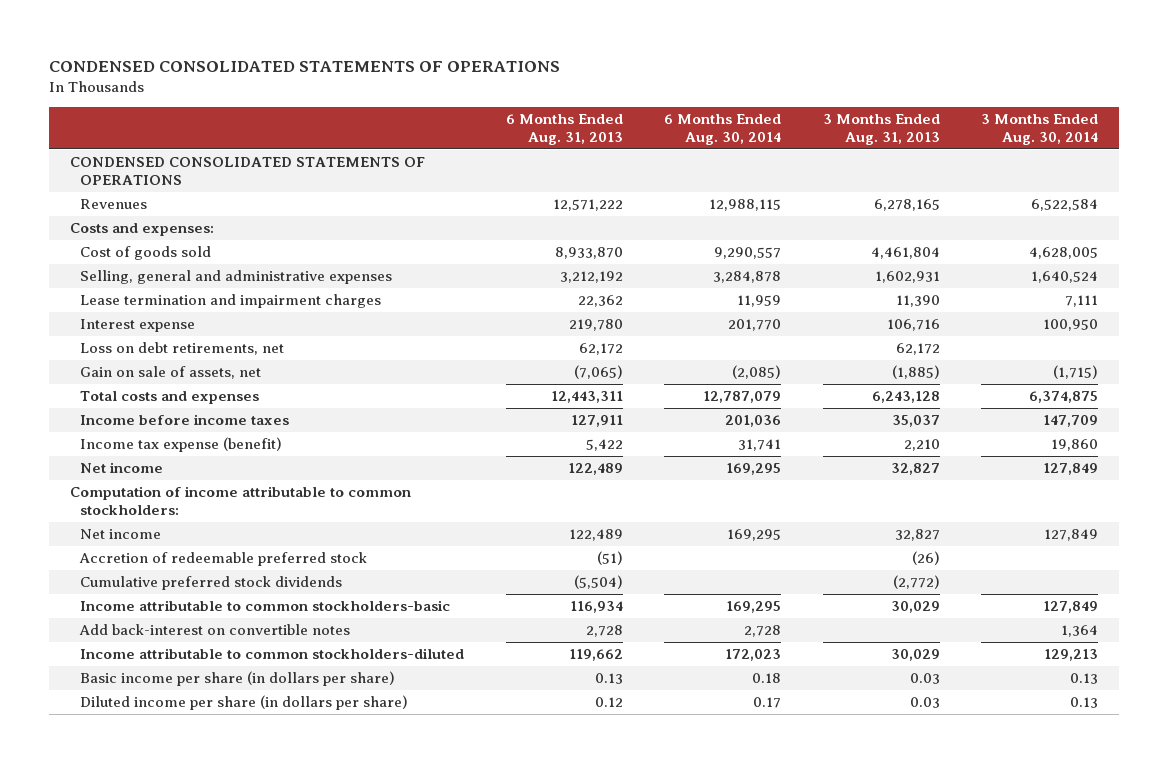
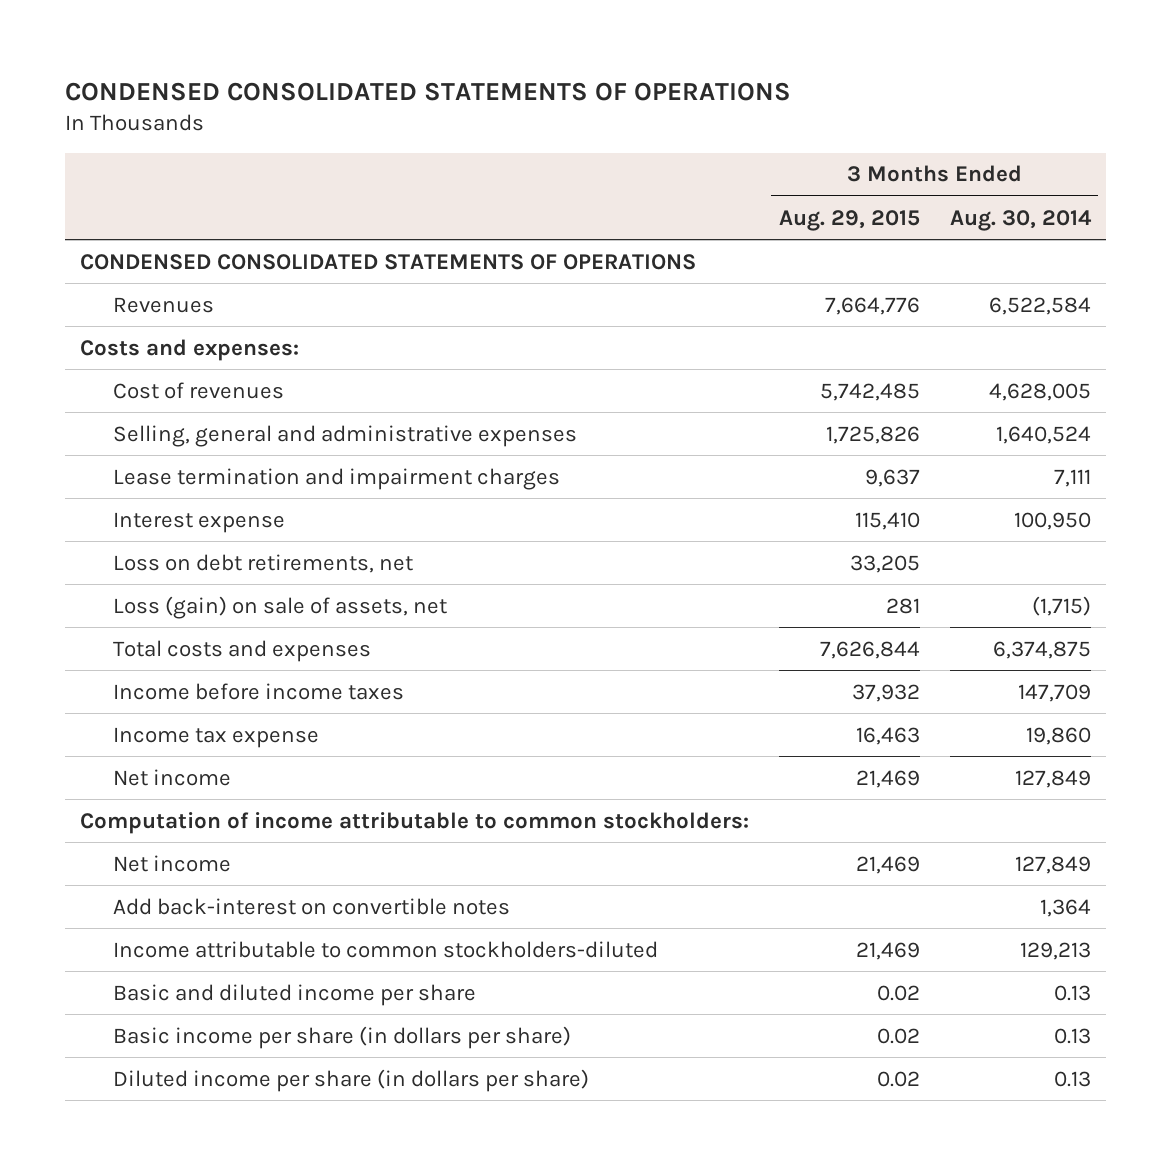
[505,113,623,145] 6 Months Ended Aug. 31, 2013 -> none
[664,113,782,145] 6 Months Ended Aug. 30, 2014 -> none
[822,113,940,145] 3 Months Ended Aug. 31, 2013 -> none
none -> [778,209,920,231] Aug. 29, 2015
[80,246,212,261] Cost of goods sold -> [113,381,285,399] Cost of revenues
[80,366,262,380] Gain on sale of assets, net -> [113,595,448,619] Loss (gain) on sale of assets, net
[80,437,283,453] Income tax expense (benefit) -> [113,726,320,748] Income tax expense
[79,552,368,567] Accretion of redeemable preferred stock -> none
[80,576,343,591] Cumulative preferred stock dividends -> none
[80,600,451,612] Income attributable to common stockholders-basic -> none
none -> [113,983,477,1006] Basic and diluted income per share

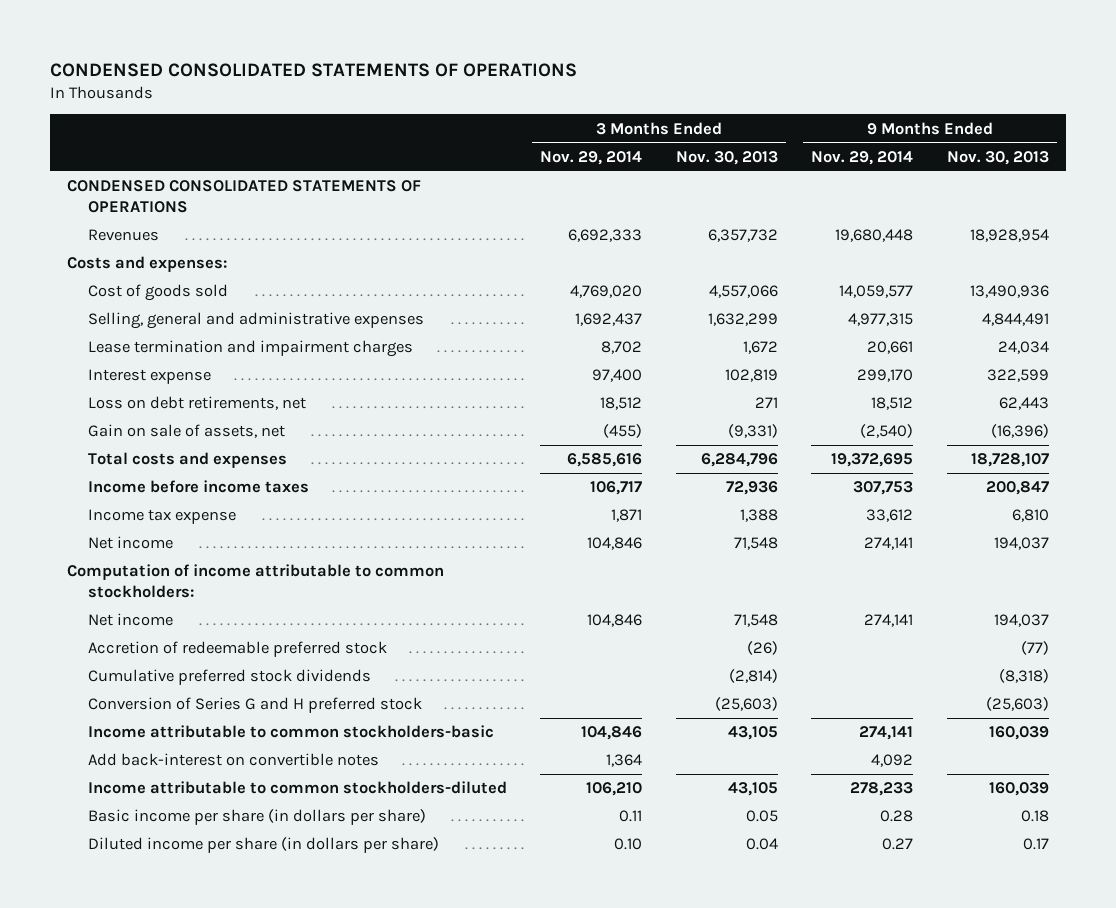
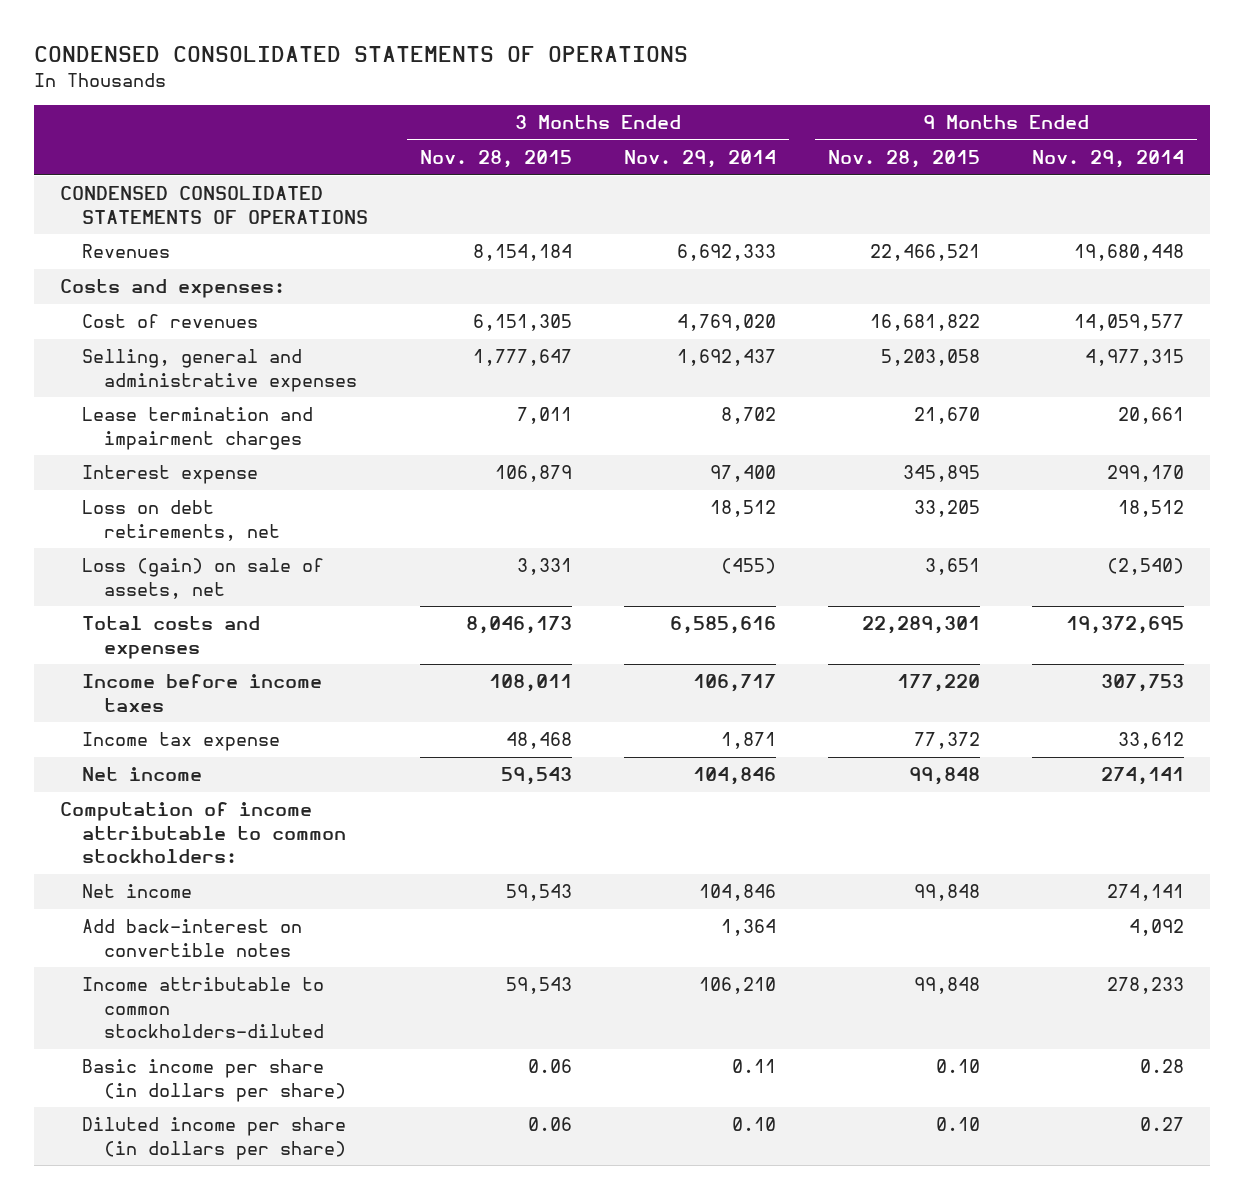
[675,150,778,165] Nov. 30, 2013 -> none
[947,150,1050,165] Nov. 30, 2013 -> none
none -> [420,150,573,169] Nov. 28, 2015
none -> [828,150,981,169] Nov. 28, 2015
[87,284,228,302] Cost of goods sold -> [82,314,259,329] Cost of revenues
[87,424,285,439] Gain on sale of assets, net -> [82,558,325,599] Loss (gain) on sale of assets, net
[87,641,387,658] Accretion of redeemable preferred stock -> none
[87,669,371,686] Cumulative preferred stock dividends -> none
[87,697,422,714] Conversion of Series G and H preferred stock -> none
[87,725,494,739] Income attributable to common stockholders-basic -> none

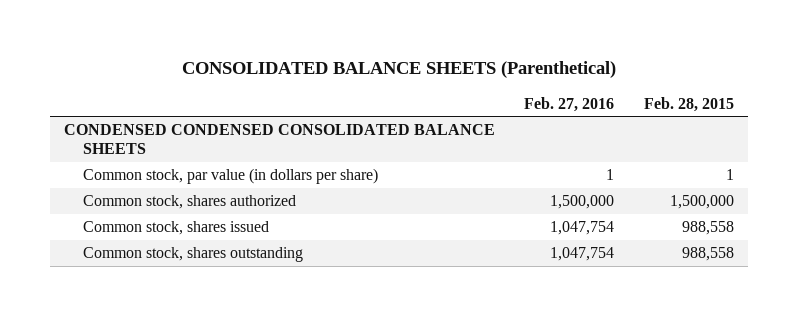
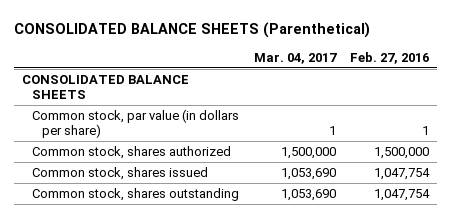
[643,96,734,112] Feb. 28, 2015 -> none
none -> [253,53,337,65] Mar. 04, 2017
[64,124,496,155] CONDENSED CONDENSED CONSOLIDATED BALANCE SHEETS -> [21,74,189,99] CONSOLIDATED BALANCE SHEETS

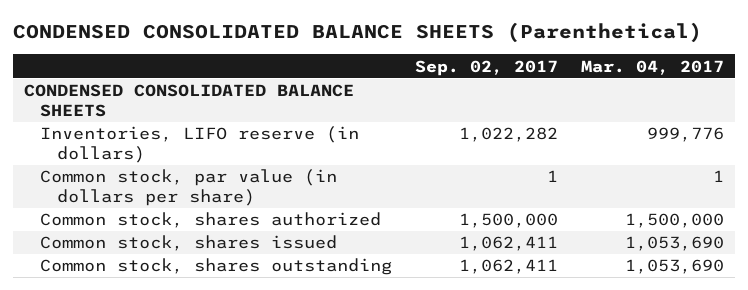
[14,22,371,39] CONSOLIDATED BALANCE SHEETS (Parenthetical) -> [12,22,702,44] CONDENSED CONSOLIDATED BALANCE SHEETS (Parenthetical)
[350,52,430,65] Feb. 27, 2016 -> none
none -> [415,59,559,76] Sep. 02, 2017
[21,74,189,99] CONSOLIDATED BALANCE SHEETS -> [24,84,355,117] CONDENSED CONSOLIDATED BALANCE SHEETS
none -> [40,126,360,163] Inventories, LIFO reserve (in dollars)

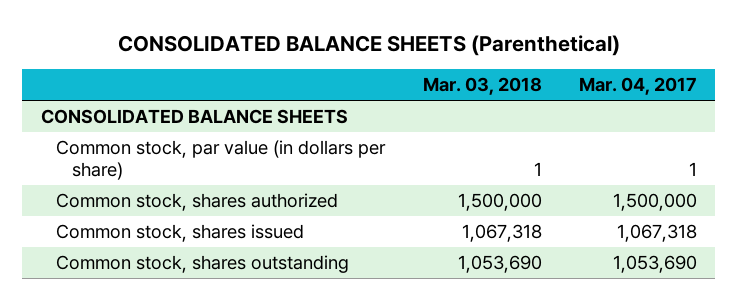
[12,22,702,44] CONDENSED CONSOLIDATED BALANCE SHEETS (Parenthetical) -> [117,34,620,56] CONSOLIDATED BALANCE SHEETS (Parenthetical)
[415,59,559,76] Sep. 02, 2017 -> none
none -> [422,77,542,96] Mar. 03, 2018
[40,126,360,163] Inventories, LIFO reserve (in dollars) -> none
[24,84,355,117] CONDENSED CONSOLIDATED BALANCE SHEETS -> [40,108,348,124] CONSOLIDATED BALANCE SHEETS
[624,236,724,252] 1,053,690 -> [616,223,697,242] 1,067,318

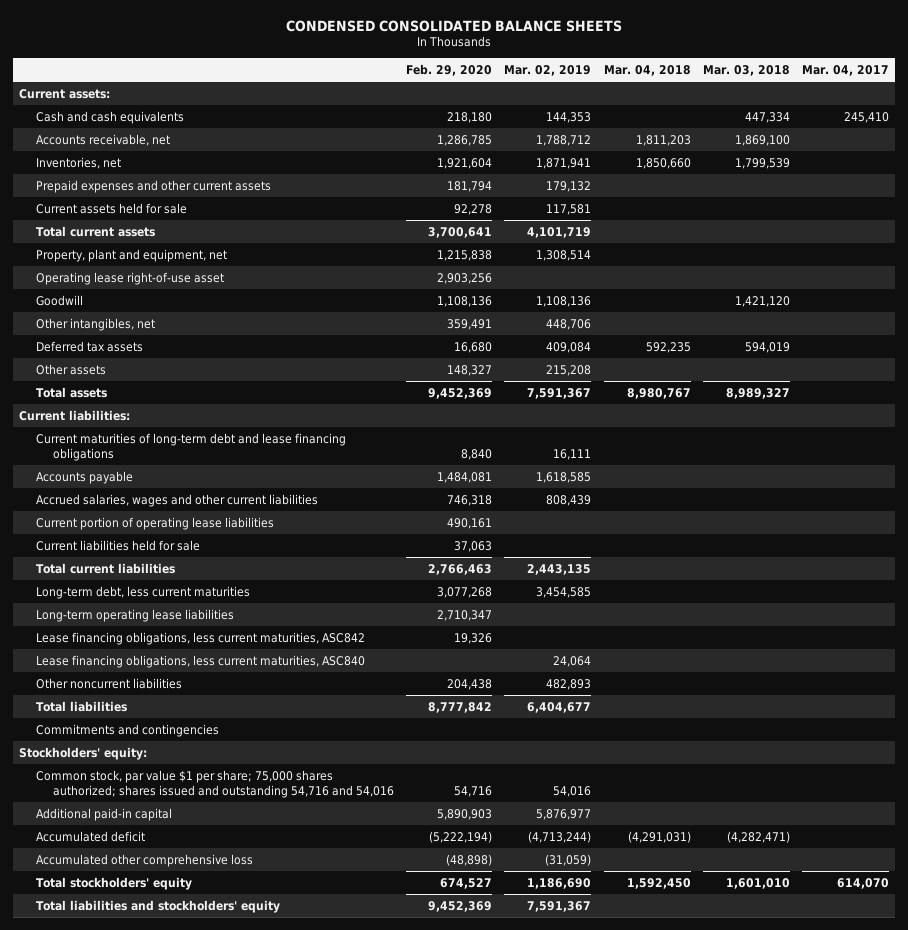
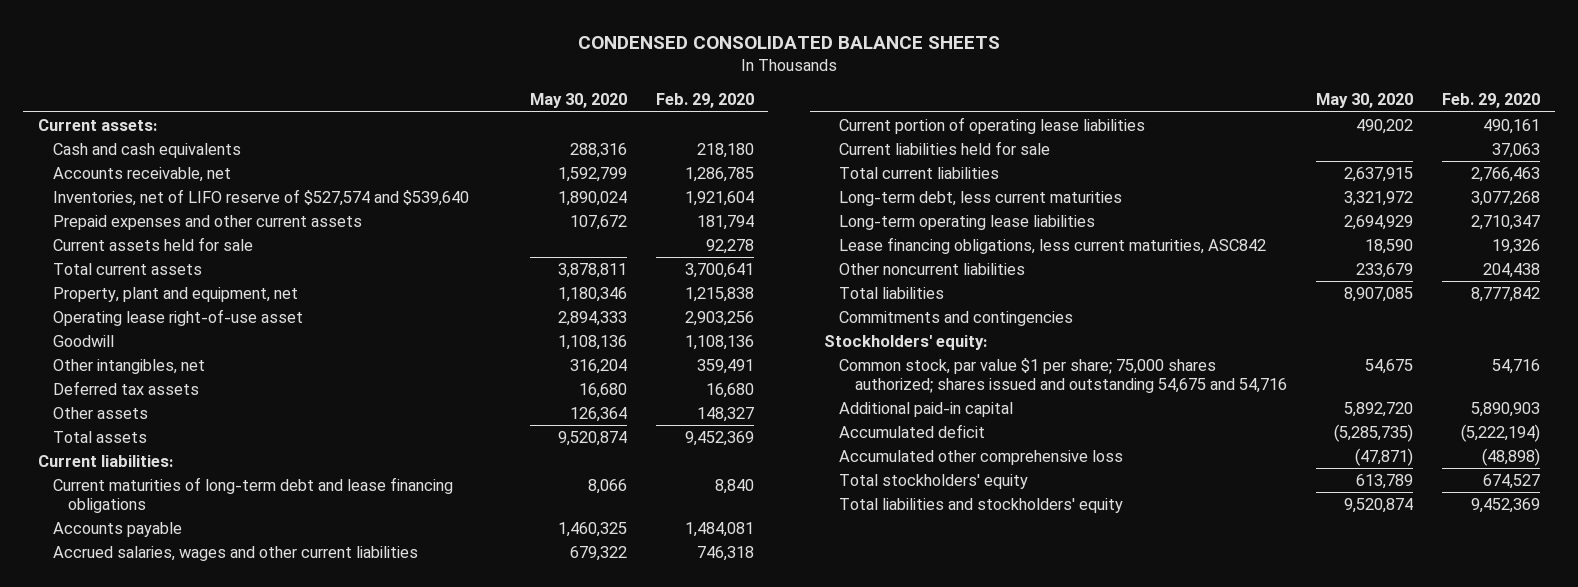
[504,64,592,76] Mar. 02, 2019 -> none
[603,64,691,76] Mar. 04, 2018 -> none
[702,64,790,76] Mar. 03, 2018 -> none
[802,64,890,76] Mar. 04, 2017 -> none
none -> [529,93,627,109] May 30, 2020
[35,156,121,169] Inventories, net -> [53,188,470,206] Inventories, net of LIFO reserve of $527,574 and $539,640
[35,654,365,668] Lease financing obligations, less current maturities, ASC840 -> none
[35,769,394,798] Common stock, par value $1 per share; 75,000 shares authorized; shares issued and outstanding 54,716 and 54,016 -> [839,357,1287,393] Common stock, par value $1 per share; 75,000 shares authorized; shares issued and outstanding 54,675 and 54,716

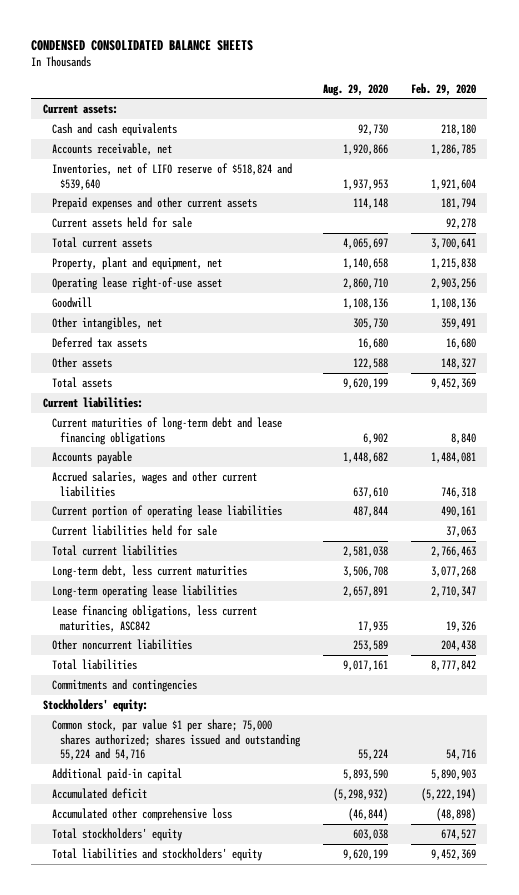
[529,93,627,109] May 30, 2020 -> none
none -> [323,83,389,96] Aug. 29, 2020
[53,188,470,206] Inventories, net of LIFO reserve of $527,574 and $539,640 -> [51,163,292,190] Inventories, net of LIFO reserve of $518,824 and $539,640
[839,357,1287,393] Common stock, par value $1 per share; 75,000 shares authorized; shares issued and outstanding 54,675 and 54,716 -> [51,719,302,761] Common stock, par value $1 per share; 75,000 shares authorized; shares issued and outstanding 55,224 and 54,716

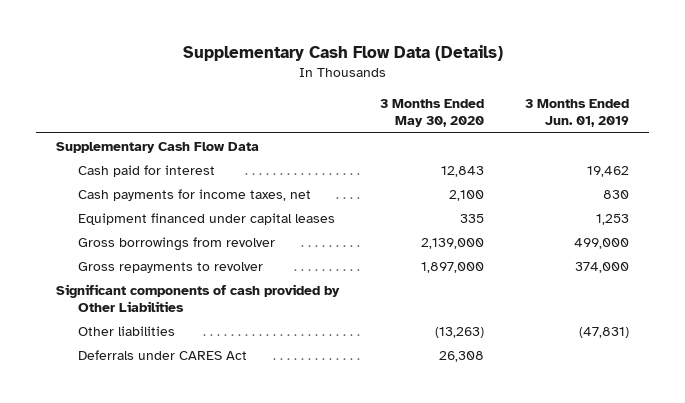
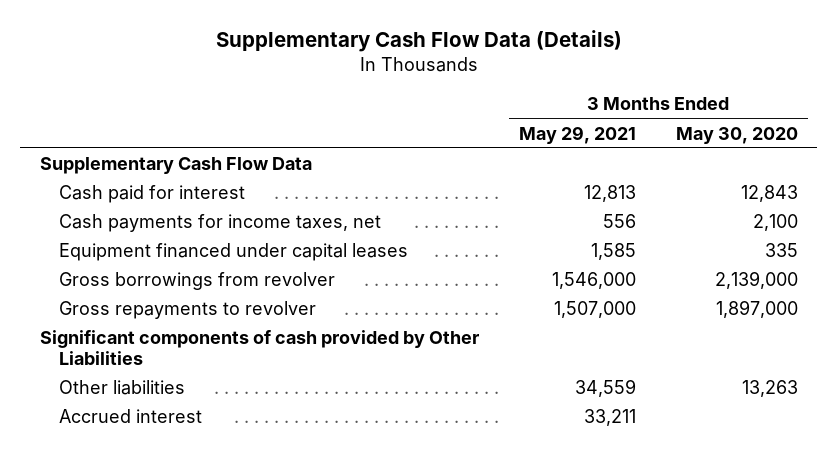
[524,99,629,128] 3 Months Ended Jun. 01, 2019 -> none
none -> [518,125,636,144] May 29, 2021
[77,350,247,361] Deferrals under CARES Act -> none
[435,327,485,339] (13,263) -> [741,380,798,398] 13,263
none -> [59,409,203,424] Accrued interest

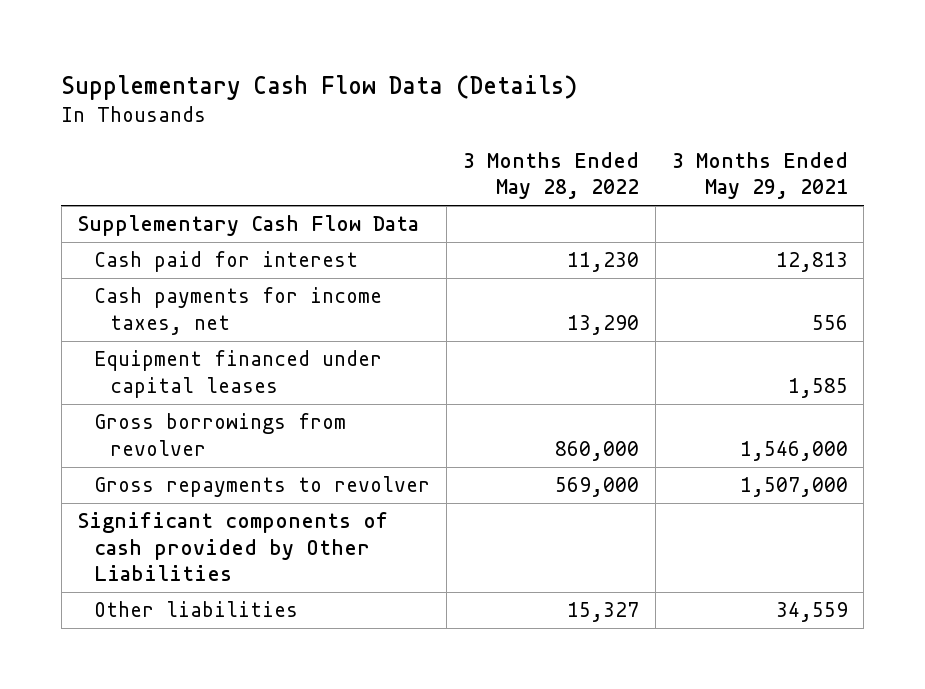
[675,126,798,144] May 30, 2020 -> none
none -> [462,151,639,200] 3 Months Ended May 28, 2022
[59,409,203,424] Accrued interest -> none

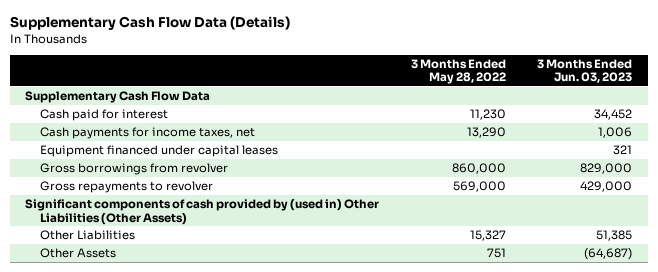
[671,151,848,200] 3 Months Ended May 29, 2021 -> none
none -> [537,58,633,84] 3 Months Ended Jun. 03, 2023
[77,512,388,582] Significant components of cash provided by Other Liabilities -> [25,199,380,225] Significant components of cash provided by (used in) Other Liabilities (Other Assets)
[93,601,298,618] Other liabilities -> [40,230,136,241] Other Liabilities
none -> [40,248,117,259] Other Assets

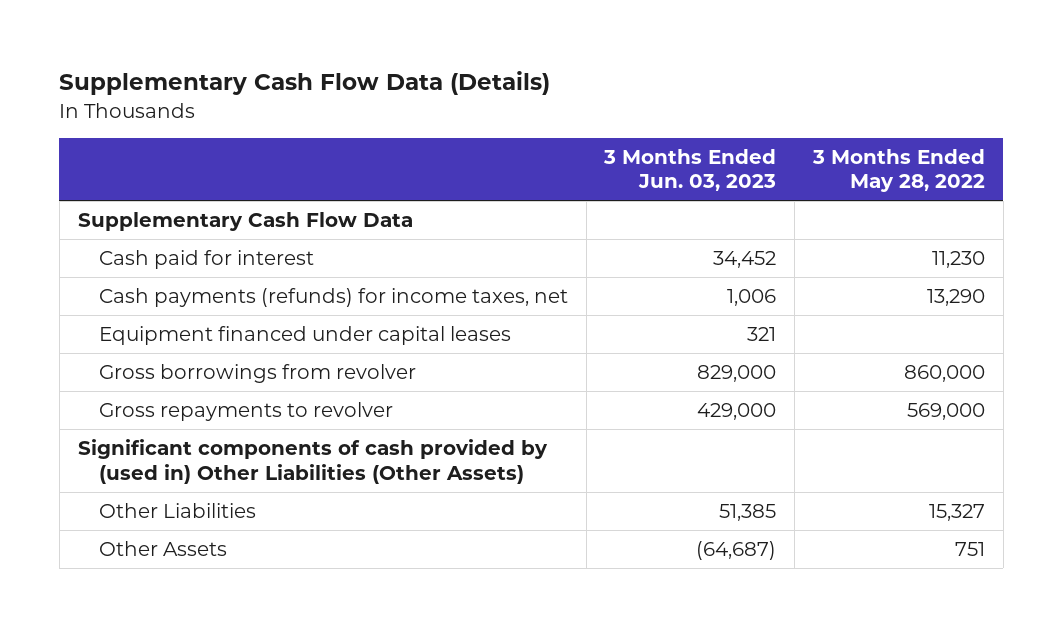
[40,127,256,140] Cash payments for income taxes, net -> [98,288,568,308] Cash payments (refunds) for income taxes, net

